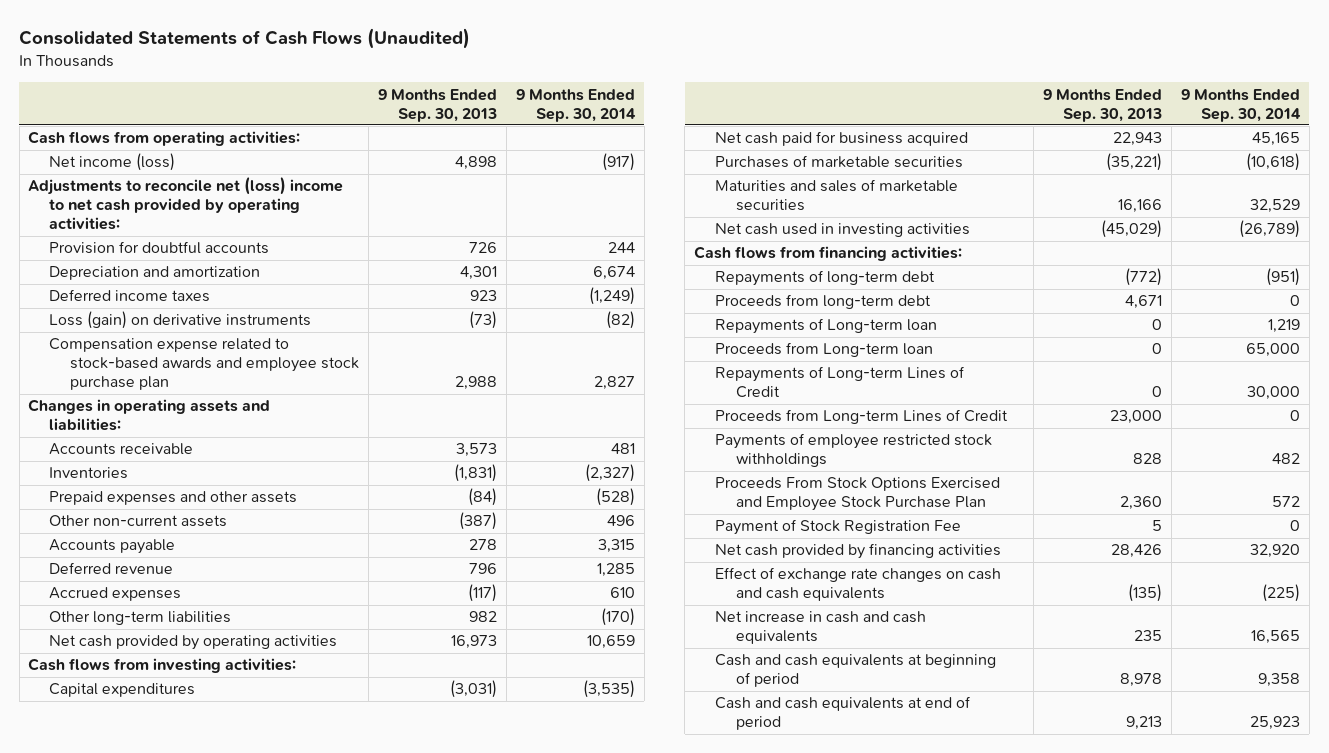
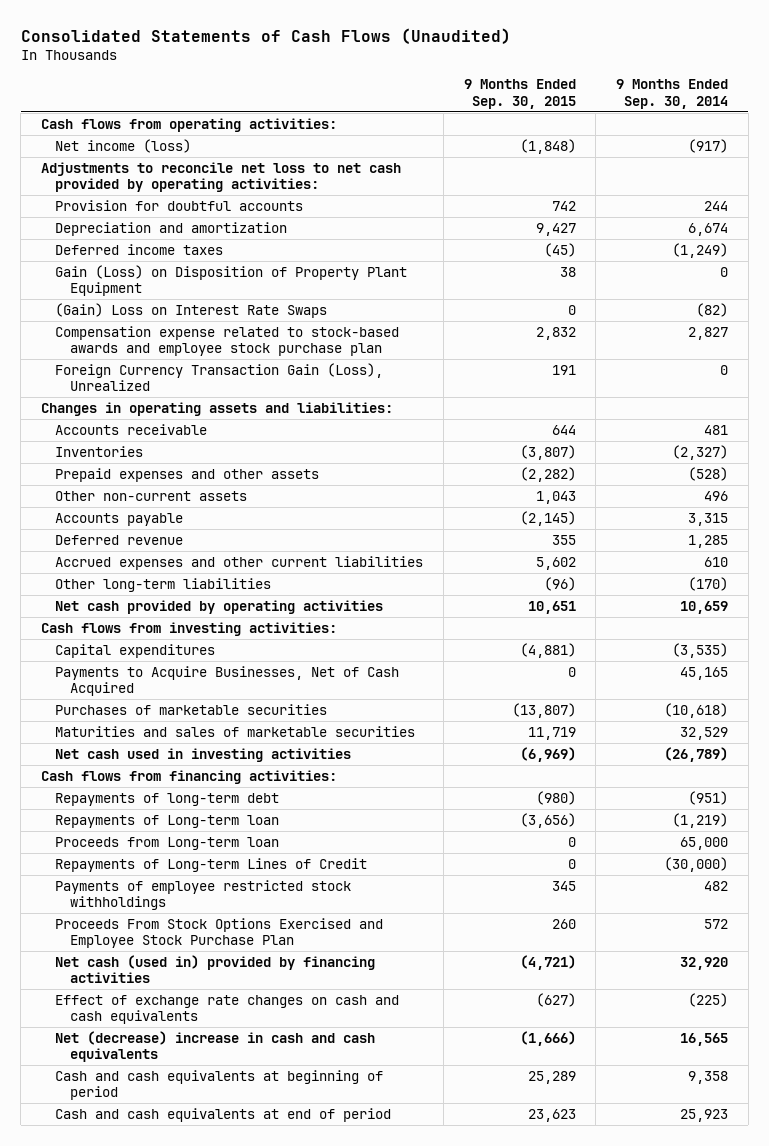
[377,88,497,122] 9 Months Ended Sep. 30, 2013 -> none
none -> [463,79,576,109] 9 Months Ended Sep. 30, 2015
[28,177,344,231] Adjustments to reconcile net (loss) income to net cash provided by operating activities: -> [40,161,401,193] Adjustments to reconcile net loss to net cash provided by operating activities:
[49,311,312,330] Loss (gain) on derivative instruments -> none
none -> [55,264,408,297] Gain (Loss) on Disposition of Property Plant Equipment
none -> [55,302,328,318] (Gain) Loss on Interest Rate Swaps
none -> [55,362,384,392] Foreign Currency Transaction Gain (Loss), Unrealized
[49,587,182,602] Accrued expenses -> [55,555,424,570] Accrued expenses and other current liabilities
[714,131,968,147] Net cash paid for business acquired -> [55,665,400,697] Payments to Acquire Businesses, Net of Cash Acquired
[714,294,931,310] Proceeds from long-term debt -> none
[1268,319,1301,334] 1,219 -> [672,812,729,828] (1,219)
[714,409,1008,425] Proceeds from Long-term Lines of Credit -> none
[1247,386,1301,401] 30,000 -> [664,856,729,872] (30,000)
[714,519,961,536] Payment of Stock Registration Fee -> none
[714,543,1001,560] Net cash provided by financing activities -> [55,954,376,984] Net cash (used in) provided by financing activities
[714,611,926,645] Net increase in cash and cash equivalents -> [55,1030,376,1063] Net (decrease) increase in cash and cash equivalents

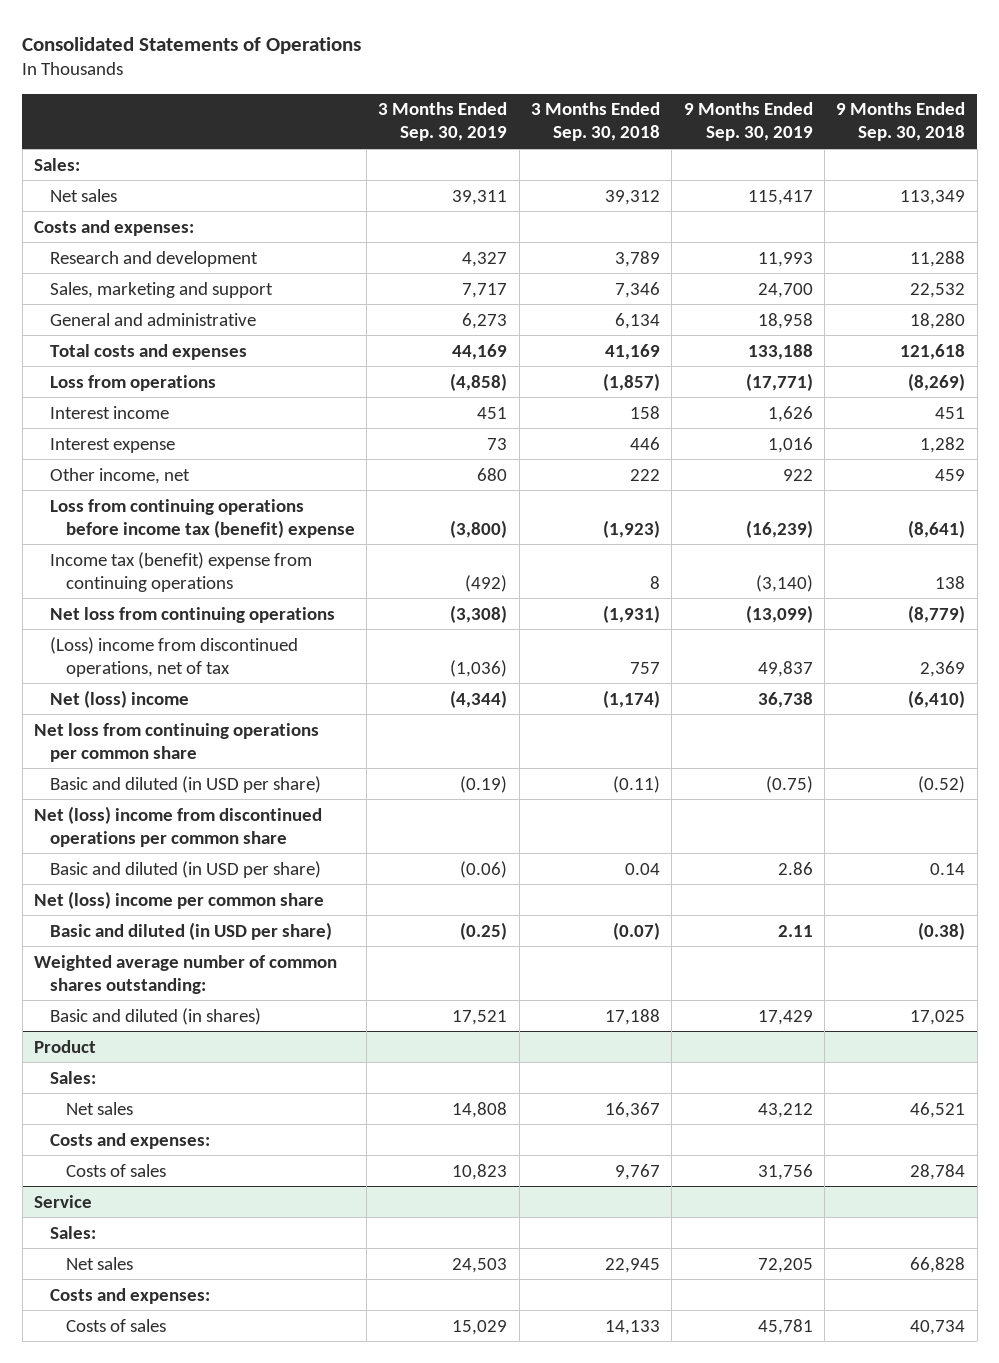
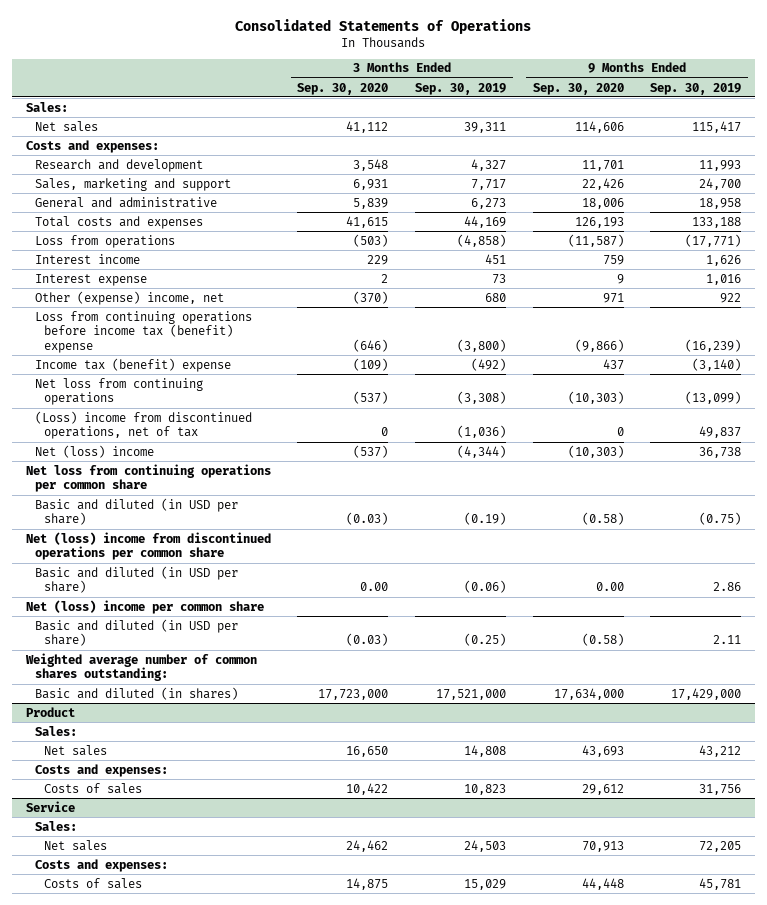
[531,102,661,142] 3 Months Ended Sep. 30, 2018 -> none
[836,102,966,142] 9 Months Ended Sep. 30, 2018 -> none
none -> [297,82,389,95] Sep. 30, 2020
none -> [532,82,624,95] Sep. 30, 2020
[49,467,190,484] Other income, net -> [34,290,224,305] Other (expense) income, net
[49,551,312,592] Income tax (benefit) expense from continuing operations -> [34,357,231,372] Income tax (benefit) expense
[452,1009,508,1025] 17,521 -> [435,688,506,700] 17,521,000
[757,1009,813,1025] 17,429 -> [671,687,742,700] 17,429,000

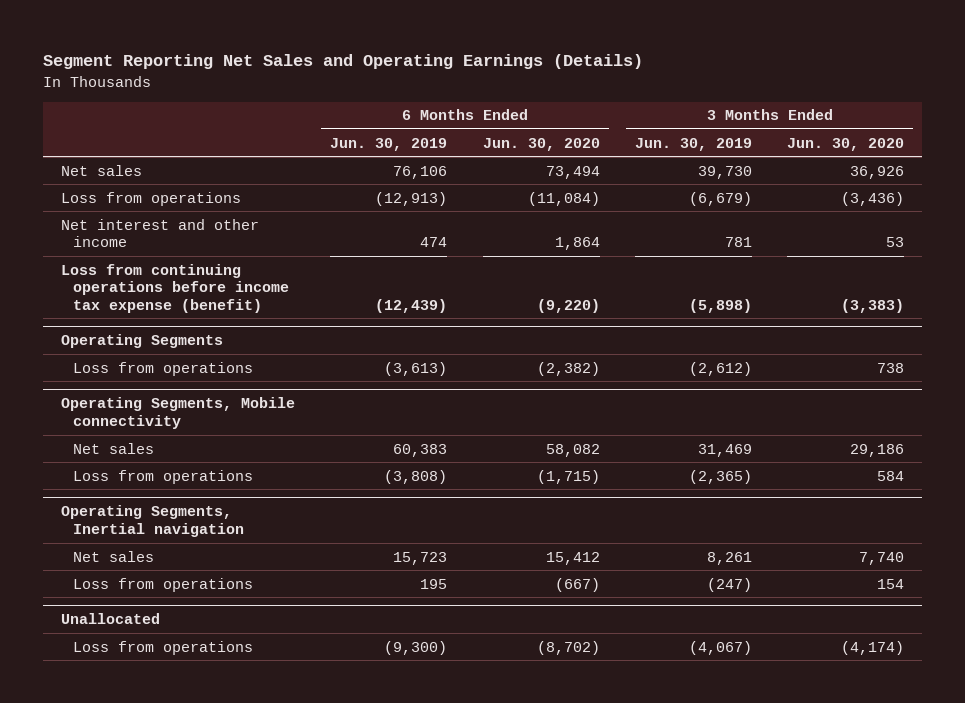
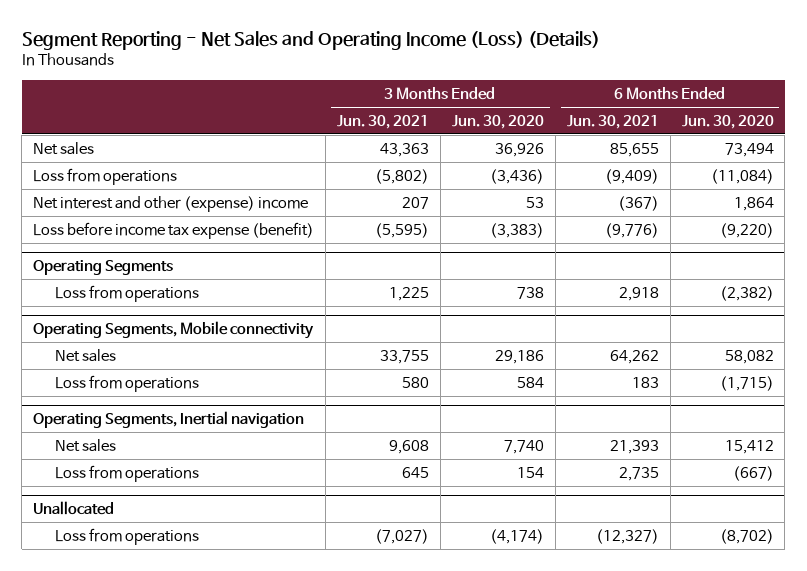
[43,54,644,70] Segment Reporting Net Sales and Operating Earnings (Details) -> [21,31,600,51] Segment Reporting - Net Sales and Operating Income (Loss) (Details)
[330,137,448,151] Jun. 30, 2019 -> none
[635,137,753,151] Jun. 30, 2019 -> none
none -> [336,114,429,129] Jun. 30, 2021
none -> [566,114,659,129] Jun. 30, 2021
[60,218,259,248] Net interest and other income -> [33,195,309,212] Net interest and other (expense) income
[60,263,289,313] Loss from continuing operations before income tax expense (benefit) -> [33,221,315,239] Loss before income tax expense (benefit)

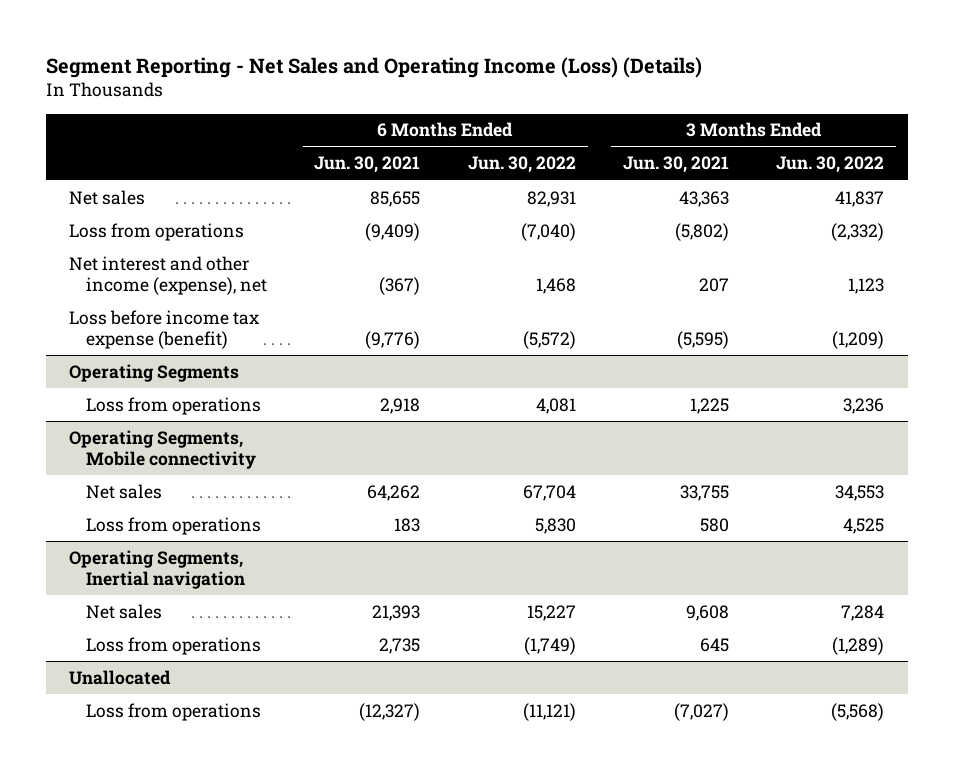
[451,114,544,129] Jun. 30, 2020 -> none
[681,114,774,129] Jun. 30, 2020 -> none
none -> [467,156,576,174] Jun. 30, 2022
none -> [776,156,885,174] Jun. 30, 2022
[33,195,309,212] Net interest and other (expense) income -> [69,255,268,295] Net interest and other income (expense), net

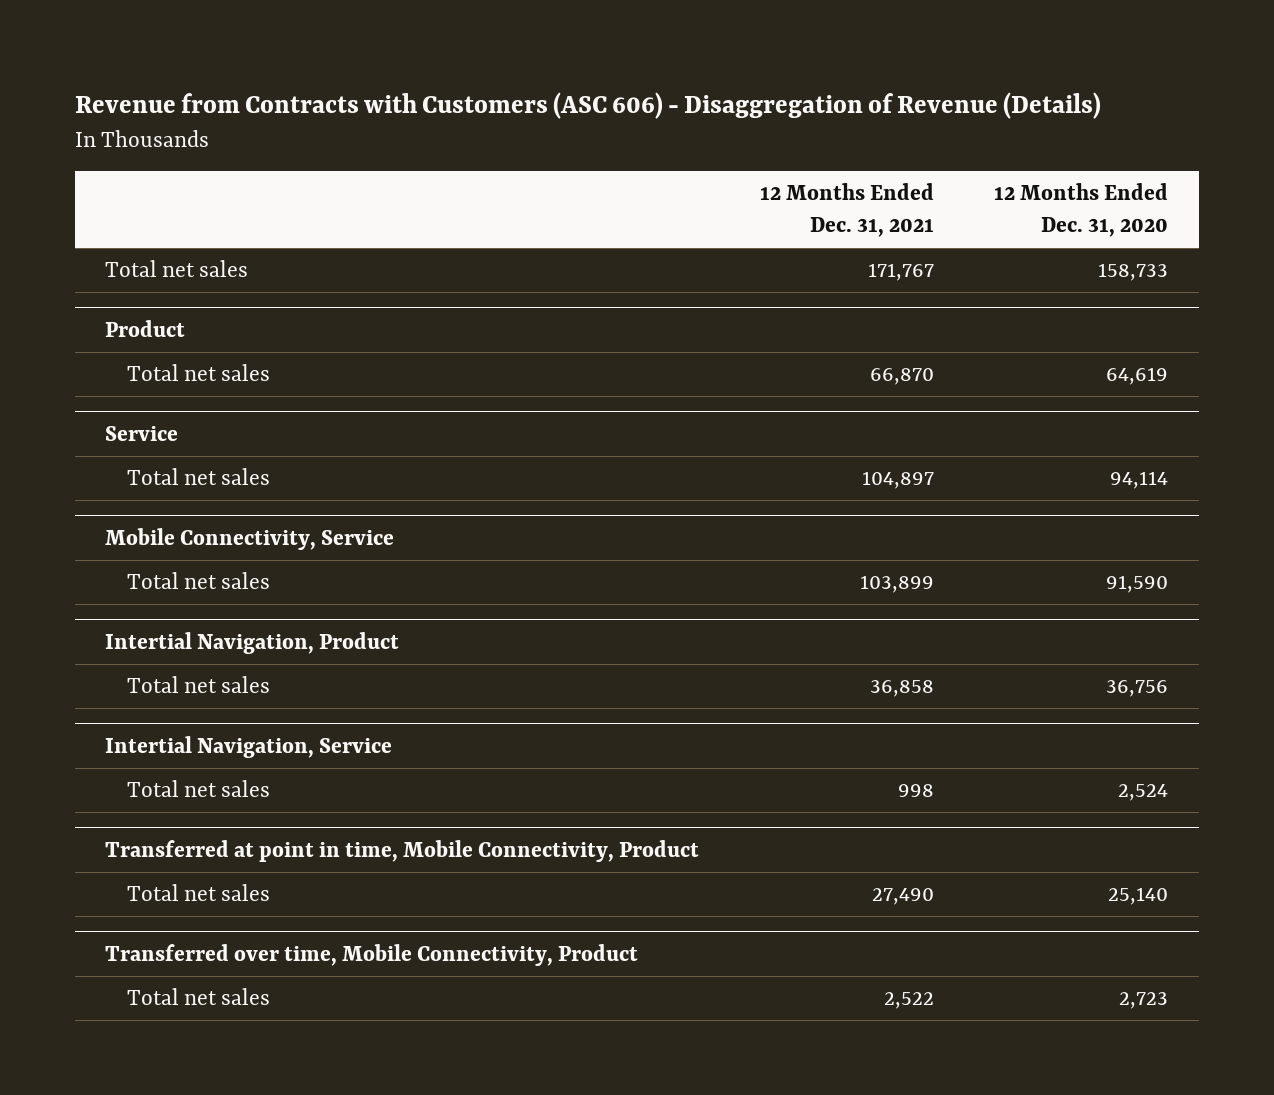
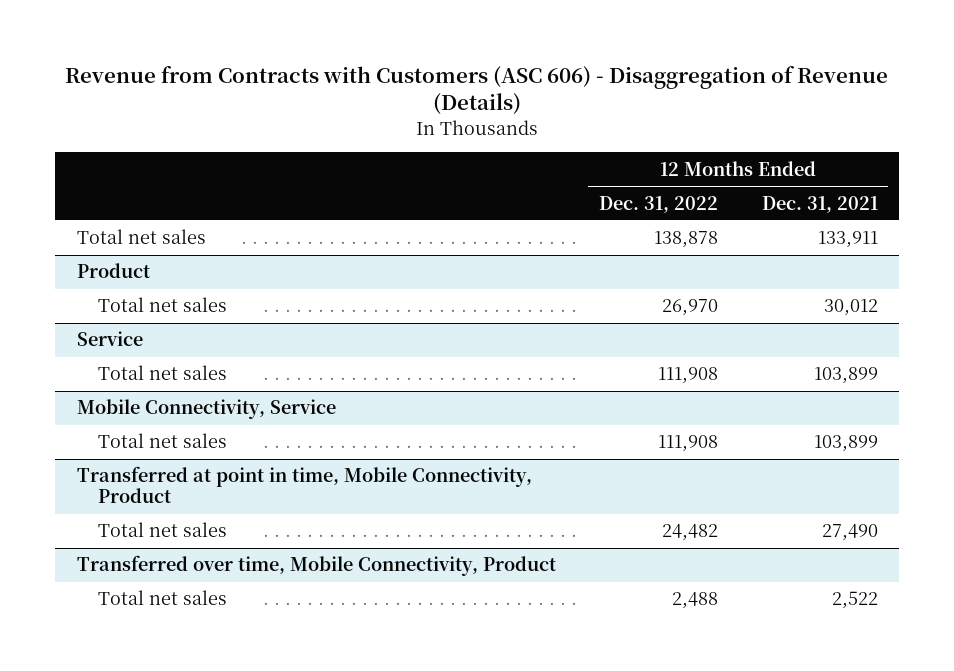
[994,183,1169,238] 12 Months Ended Dec. 31, 2020 -> none
none -> [599,195,719,213] Dec. 31, 2022
[867,263,934,282] 171,767 -> [817,231,878,249] 133,911
[869,368,934,386] 66,870 -> [823,299,878,317] 30,012
[861,471,934,490] 104,897 -> [813,367,878,385] 103,899
[105,632,400,655] Intertial Navigation, Product -> none
[127,676,271,694] Total net sales -> none
[105,736,393,759] Intertial Navigation, Service -> none
[127,780,271,798] Total net sales -> none

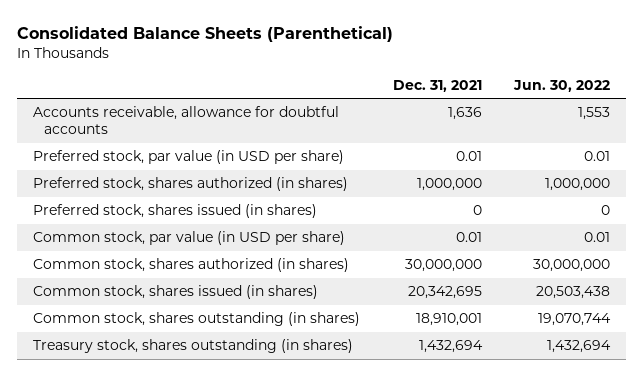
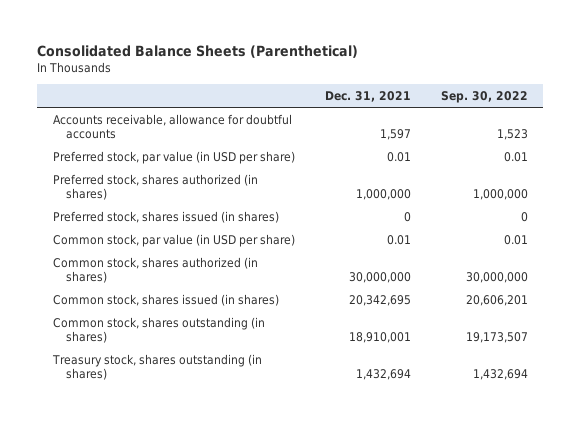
[512,79,610,92] Jun. 30, 2022 -> none
none -> [441,91,529,104] Sep. 30, 2022
[447,107,482,121] 1,636 -> [379,128,411,140] 1,597

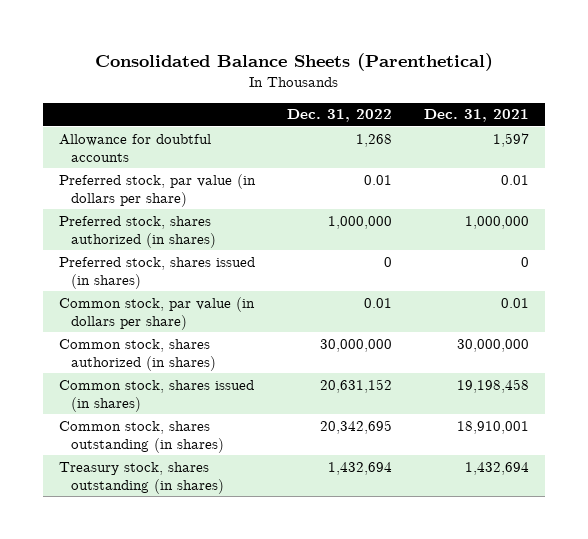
[441,91,529,104] Sep. 30, 2022 -> none
none -> [287,109,393,123] Dec. 31, 2022
[52,113,292,139] Accounts receivable, allowance for doubtful accounts -> [59,133,212,163] Allowance for doubtful accounts
[52,150,295,164] Preferred stock, par value (in USD per share) -> [59,173,257,208] Preferred stock, par value (in dollars per share)
[52,233,295,247] Common stock, par value (in USD per share) -> [59,296,256,331] Common stock, par value (in dollars per share)
[348,294,411,306] 20,342,695 -> [457,378,530,393] 19,198,458

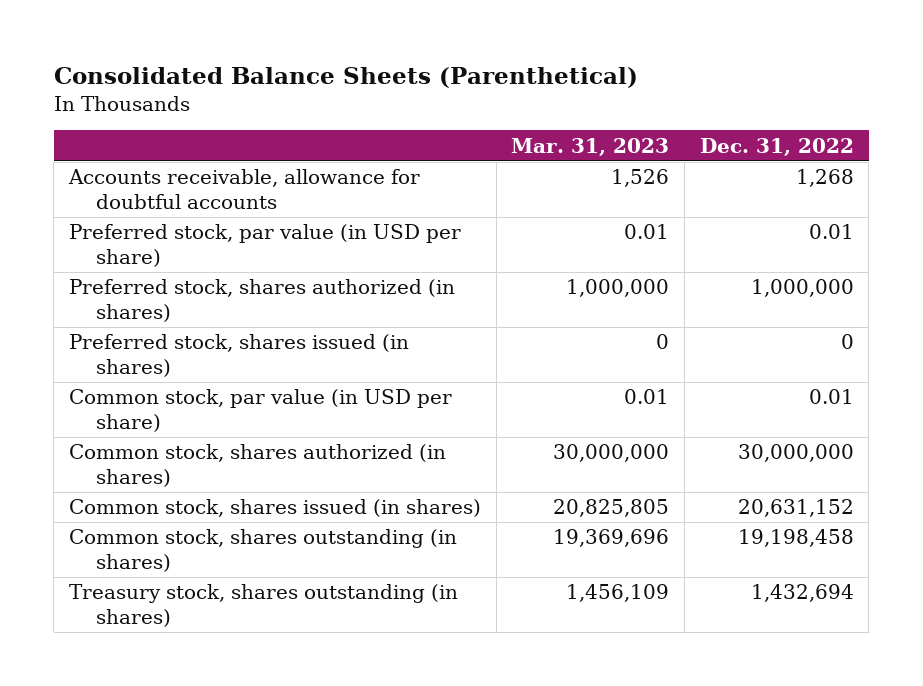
[424,109,530,123] Dec. 31, 2021 -> none
none -> [511,137,670,156] Mar. 31, 2023
[59,133,212,163] Allowance for doubtful accounts -> [67,169,420,210] Accounts receivable, allowance for doubtful accounts
[59,173,257,208] Preferred stock, par value (in dollars per share) -> [68,224,461,268] Preferred stock, par value (in USD per share)
[59,296,256,331] Common stock, par value (in dollars per share) -> [68,389,452,433] Common stock, par value (in USD per share)
[320,419,393,434] 20,342,695 -> [737,529,854,548] 19,198,458

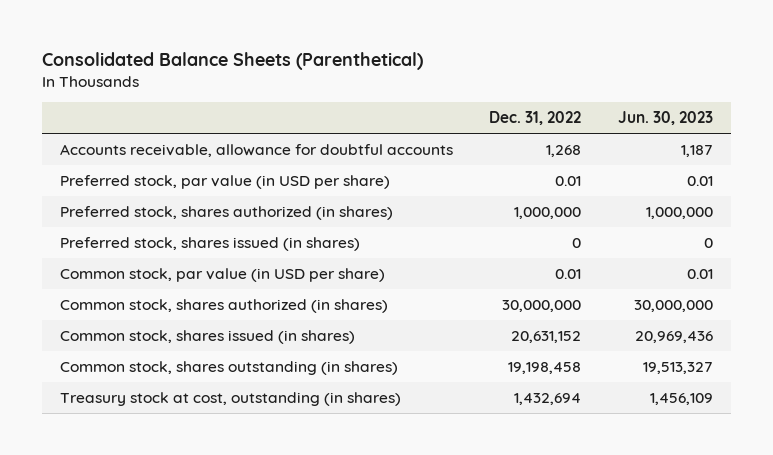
[511,137,670,156] Mar. 31, 2023 -> none
none -> [617,111,713,126] Jun. 30, 2023
[68,584,458,628] Treasury stock, shares outstanding (in shares) -> [59,391,401,406] Treasury stock at cost, outstanding (in shares)

